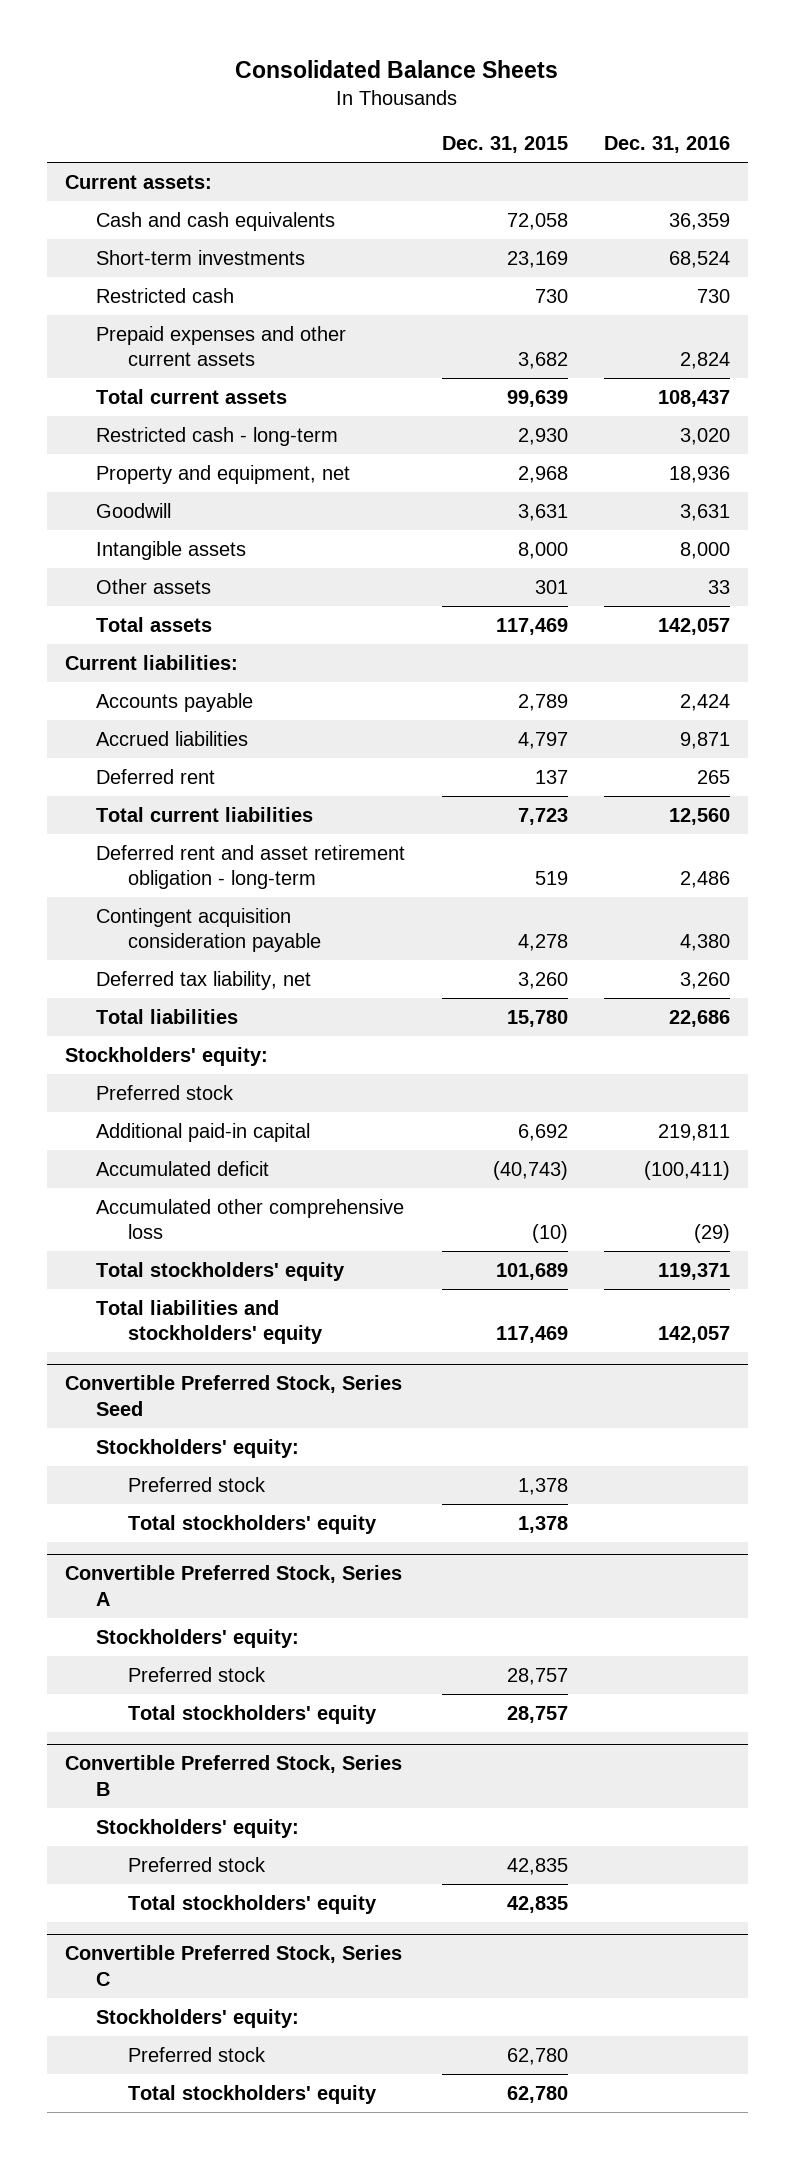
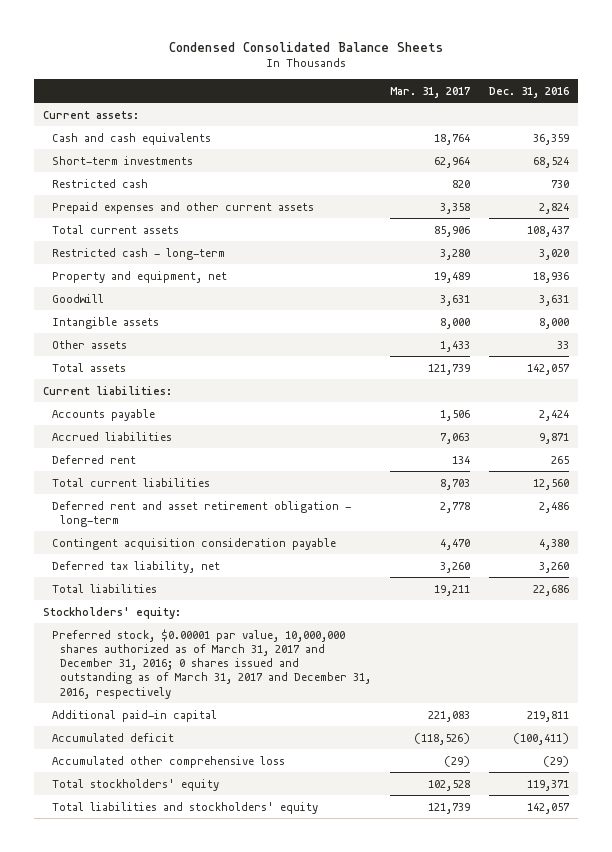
[235,59,559,78] Consolidated Balance Sheets -> [168,41,443,52] Condensed Consolidated Balance Sheets
[441,136,568,154] Dec. 31, 2015 -> none
none -> [389,86,470,98] Mar. 31, 2017
[96,1084,235,1100] Preferred stock -> [51,628,372,699] Preferred stock, $0.00001 par value, 10,000,000 shares authorized as of March 31, 2017 and December 31, 2016; 0 shares issued and outstanding as of March 31, 2017 and December 31, 2016, respectively
[64,1375,402,1416] Convertible Preferred Stock, Series Seed -> none
[96,1438,300,1458] Stockholders' equity: -> none
[127,1476,266,1492] Preferred stock -> none
[127,1514,377,1534] Total stockholders' equity -> none
[64,1565,402,1606] Convertible Preferred Stock, Series A -> none
[96,1628,300,1648] Stockholders' equity: -> none
[127,1666,266,1682] Preferred stock -> none
[127,1704,377,1724] Total stockholders' equity -> none
[64,1755,402,1796] Convertible Preferred Stock, Series B -> none
[96,1818,300,1838] Stockholders' equity: -> none
[127,1856,266,1872] Preferred stock -> none
[127,1894,377,1914] Total stockholders' equity -> none
[64,1945,402,1986] Convertible Preferred Stock, Series C -> none
[96,2008,300,2028] Stockholders' equity: -> none
[127,2046,266,2062] Preferred stock -> none
[127,2084,377,2104] Total stockholders' equity -> none

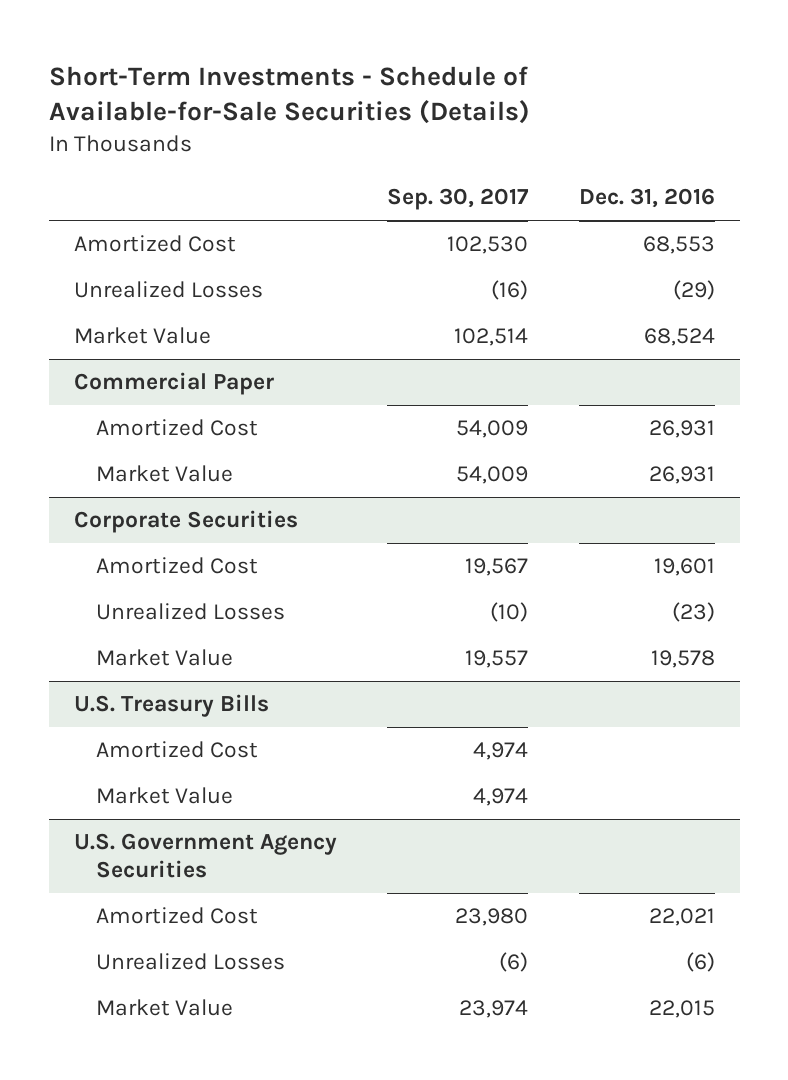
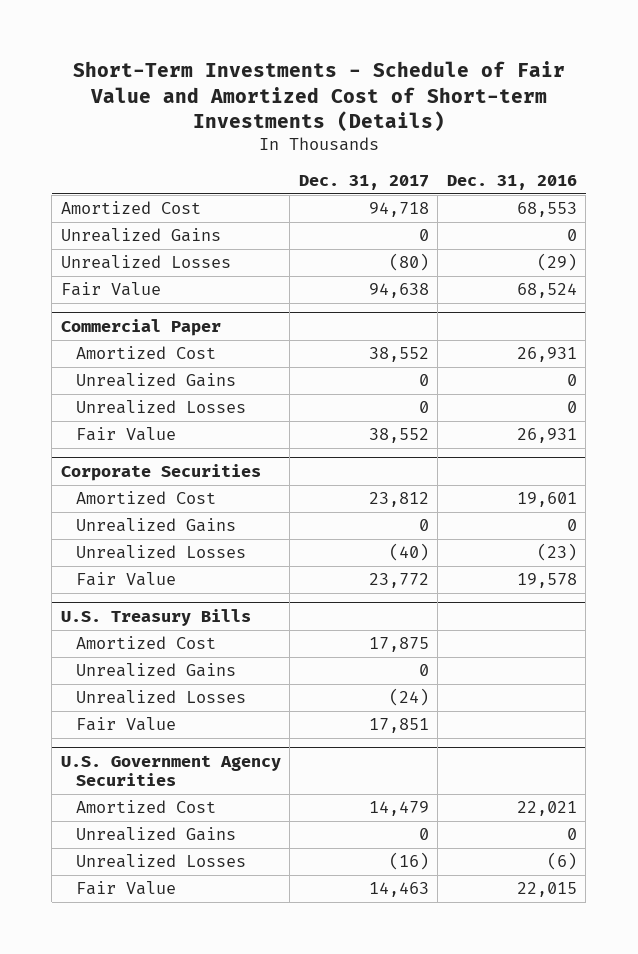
[48,65,530,125] Short-Term Investments - Schedule of Available-for-Sale Securities (Details) -> [72,61,565,133] Short-Term Investments - Schedule of Fair Value and Amortized Cost of Short-term Investments (Details)
[387,188,530,211] Sep. 30, 2017 -> none
none -> [298,174,429,190] Dec. 31, 2017
none -> [60,228,221,243] Unrealized Gains
[73,327,211,345] Market Value -> [60,282,161,297] Fair Value
none -> [75,373,236,388] Unrealized Gains
none -> [75,400,246,415] Unrealized Losses
[95,465,233,483] Market Value -> [75,427,176,442] Fair Value
none -> [75,518,236,533] Unrealized Gains
[95,649,233,667] Market Value -> [75,572,176,587] Fair Value
none -> [75,663,236,678] Unrealized Gains
none -> [75,690,246,705] Unrealized Losses
[95,787,233,805] Market Value -> [75,717,176,732] Fair Value
none -> [75,827,236,842] Unrealized Gains
[95,999,233,1017] Market Value -> [75,881,176,896] Fair Value

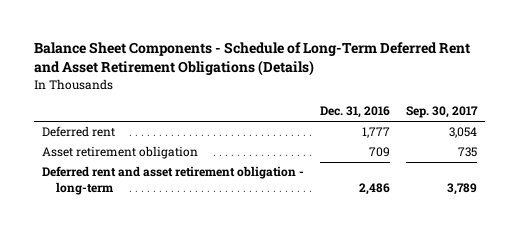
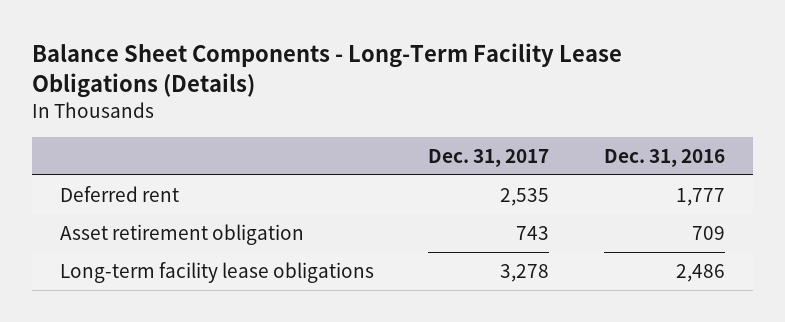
[34,42,471,77] Balance Sheet Components - Schedule of Long-Term Deferred Rent and Asset Retirement Obligations (Details) -> [32,42,623,98] Balance Sheet Components - Long-Term Facility Lease Obligations (Details)
[405,106,478,119] Sep. 30, 2017 -> none
none -> [428,148,550,167] Dec. 31, 2017
[42,166,305,195] Deferred rent and asset retirement obligation - long-term -> [59,261,374,283] Long-term facility lease obligations

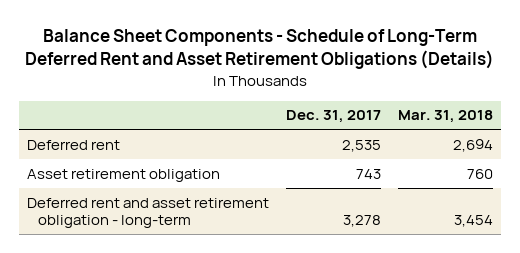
[32,42,623,98] Balance Sheet Components - Long-Term Facility Lease Obligations (Details) -> [25,29,495,70] Balance Sheet Components - Schedule of Long-Term Deferred Rent and Asset Retirement Obligations (Details)
[604,148,726,167] Dec. 31, 2016 -> none
none -> [397,110,493,124] Mar. 31, 2018
[59,261,374,283] Long-term facility lease obligations -> [27,197,270,229] Deferred rent and asset retirement obligation - long-term

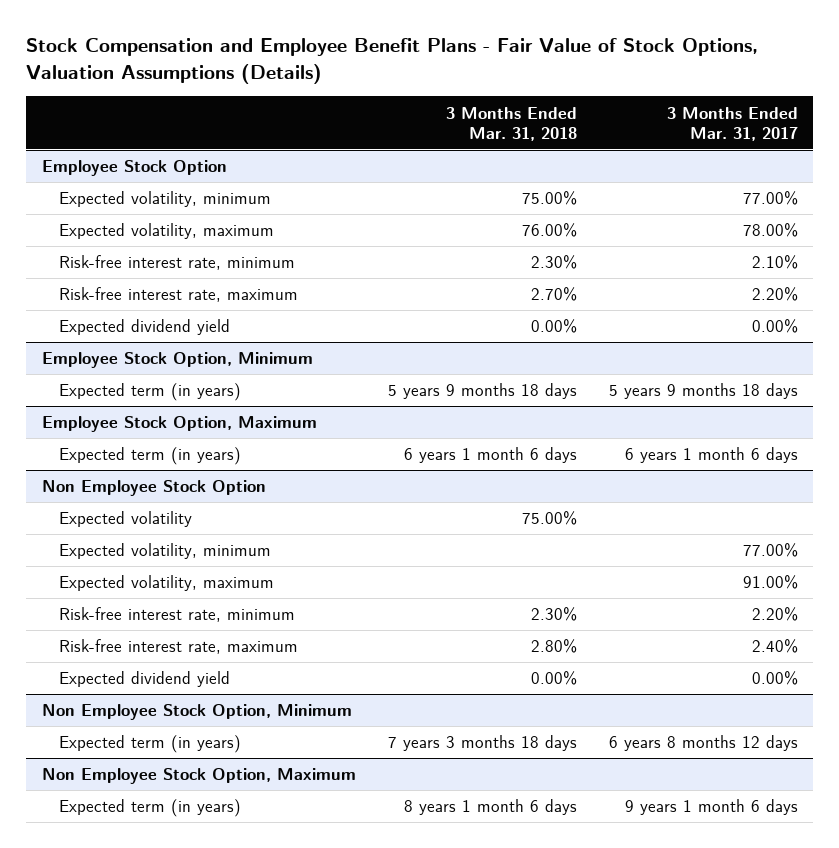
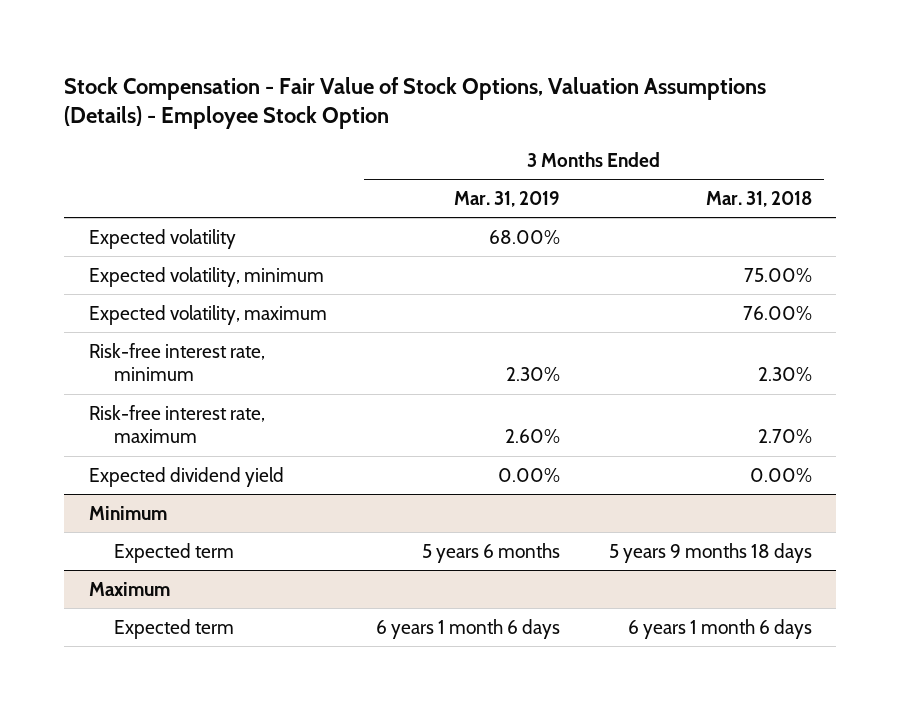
[25,38,758,85] Stock Compensation and Employee Benefit Plans - Fair Value of Stock Options, Valuation Assumptions (Details) -> [64,76,767,130] Stock Compensation - Fair Value of Stock Options, Valuation Assumptions (Details) - Employee Stock Option
[666,106,798,141] 3 Months Ended Mar. 31, 2017 -> none
none -> [453,191,560,208] Mar. 31, 2019
[41,160,227,177] Employee Stock Option -> none
none -> [88,228,236,249] Expected volatility
[41,352,313,369] Employee Stock Option, Minimum -> none
[41,416,317,433] Employee Stock Option, Maximum -> none
[41,480,266,497] Non Employee Stock Option -> none
[59,511,193,528] Expected volatility -> none
[59,543,272,560] Expected volatility, minimum -> none
[59,575,275,592] Expected volatility, maximum -> none
[59,607,296,623] Risk-free interest rate, minimum -> none
[59,639,299,655] Risk-free interest rate, maximum -> none
[59,671,231,688] Expected dividend yield -> none
[41,704,352,721] Non Employee Stock Option, Minimum -> none
[59,735,242,754] Expected term (in years) -> none
[41,768,356,785] Non Employee Stock Option, Maximum -> none
[59,799,242,818] Expected term (in years) -> none
none -> [88,505,167,520] Minimum
[59,383,242,402] Expected term (in years) -> [113,542,234,563] Expected term
none -> [88,581,170,596] Maximum
[59,447,242,466] Expected term (in years) -> [113,618,234,639] Expected term

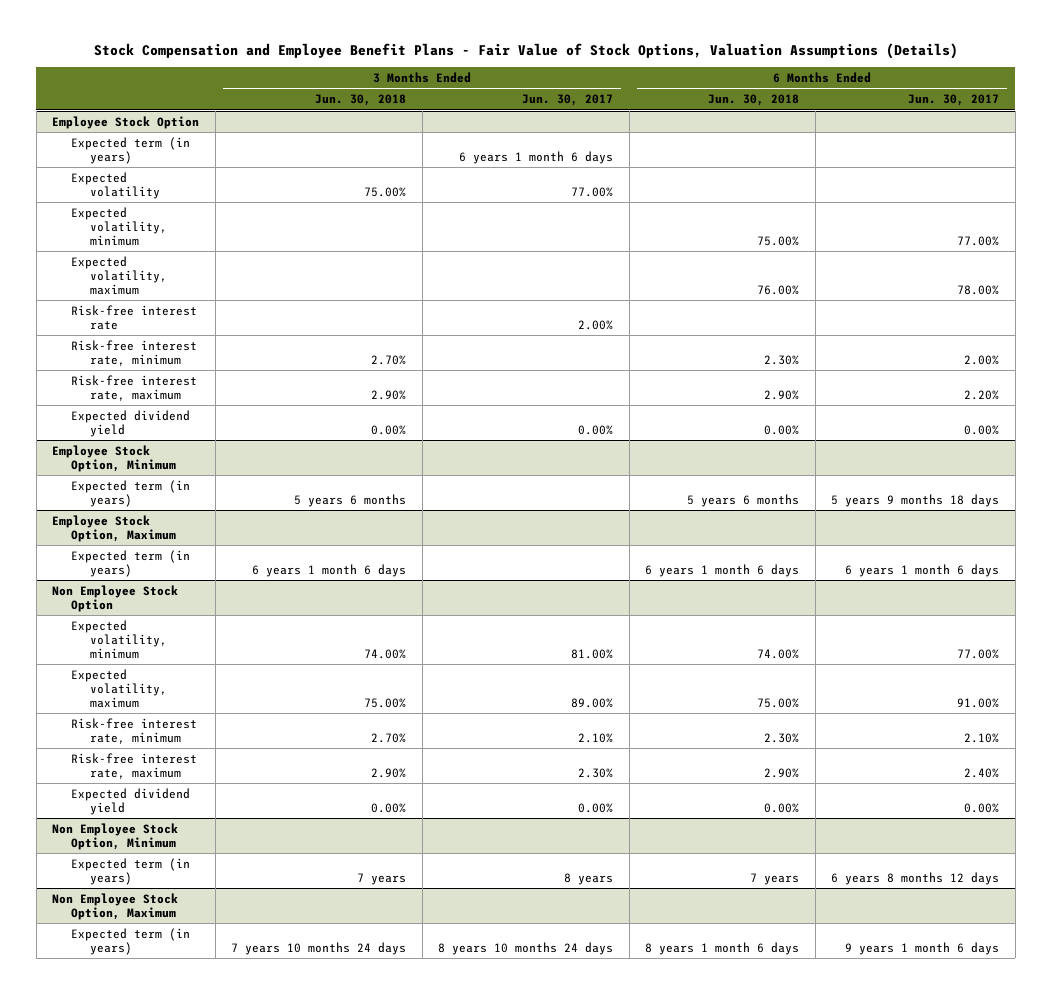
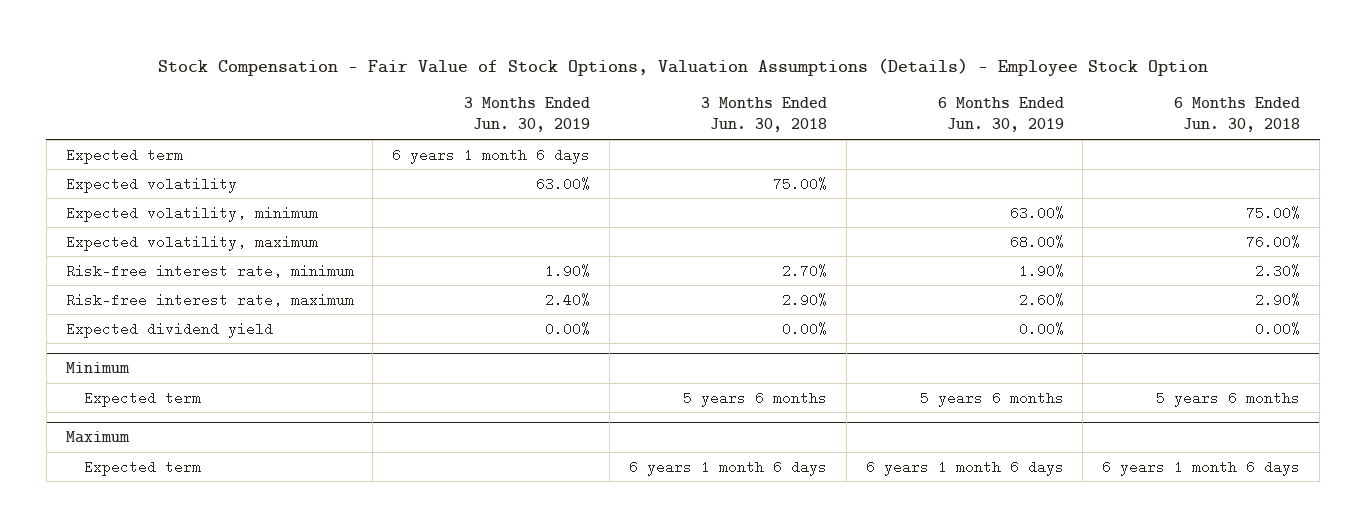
[93,43,958,60] Stock Compensation and Employee Benefit Plans - Fair Value of Stock Options, Valuation Assumptions (Details) -> [157,57,1208,76] Stock Compensation - Fair Value of Stock Options, Valuation Assumptions (Details) - Employee Stock Option
[522,94,614,107] Jun. 30, 2017 -> none
[908,94,1000,107] Jun. 30, 2017 -> none
none -> [464,97,591,133] 3 Months Ended Jun. 30, 2019
none -> [937,97,1064,133] 6 Months Ended Jun. 30, 2019
[52,115,200,129] Employee Stock Option -> none
[71,136,191,164] Expected term (in years) -> [65,147,183,164] Expected term
[71,304,198,330] Risk-free interest rate -> none
[52,444,177,472] Employee Stock Option, Minimum -> none
[52,514,177,542] Employee Stock Option, Maximum -> none
[52,584,179,612] Non Employee Stock Option -> none
[71,619,168,659] Expected volatility, minimum -> none
[71,668,168,708] Expected volatility, maximum -> none
[71,717,198,744] Risk-free interest rate, minimum -> none
[71,752,198,779] Risk-free interest rate, maximum -> none
[71,787,191,815] Expected dividend yield -> none
[52,822,179,850] Non Employee Stock Option, Minimum -> none
[71,857,191,885] Expected term (in years) -> none
[52,892,179,920] Non Employee Stock Option, Maximum -> none
[71,927,191,955] Expected term (in years) -> none
none -> [65,362,130,374] Minimum
[71,479,191,507] Expected term (in years) -> [83,390,201,407] Expected term
none -> [65,431,130,444] Maximum
[71,549,191,577] Expected term (in years) -> [83,459,201,476] Expected term

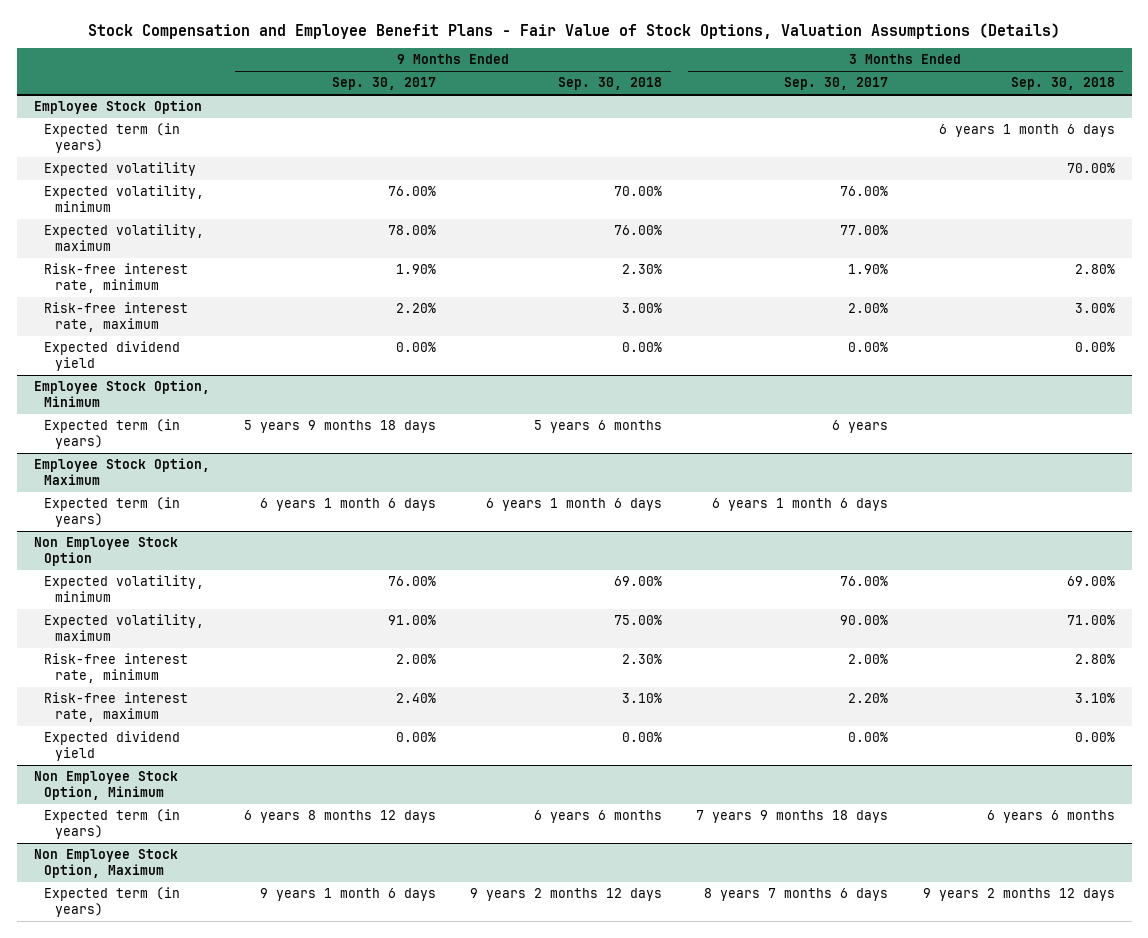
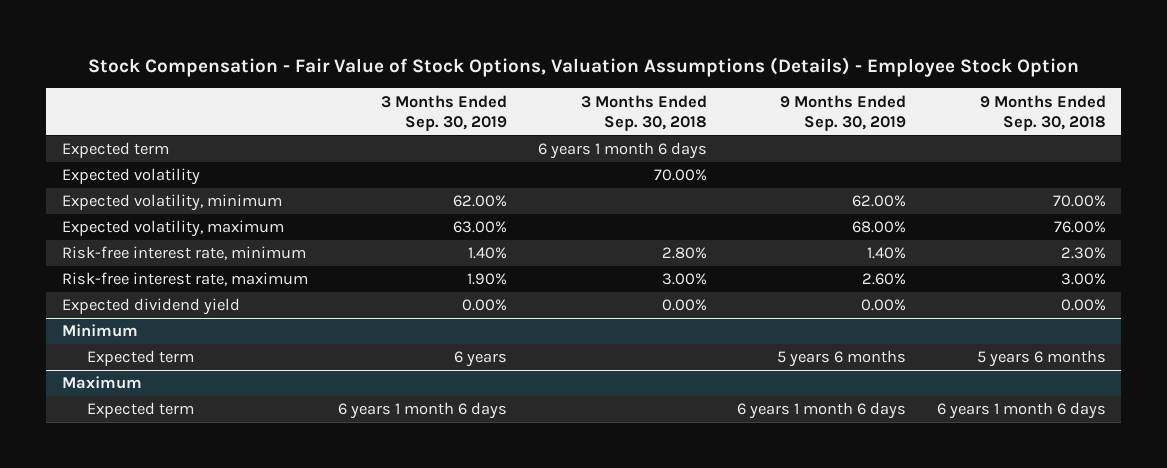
[88,23,1061,40] Stock Compensation and Employee Benefit Plans - Fair Value of Stock Options, Valuation Assumptions (Details) -> [87,56,1079,77] Stock Compensation - Fair Value of Stock Options, Valuation Assumptions (Details) - Employee Stock Option
[331,77,436,91] Sep. 30, 2017 -> none
[784,77,889,91] Sep. 30, 2017 -> none
none -> [381,94,508,131] 3 Months Ended Sep. 30, 2019
none -> [780,94,907,131] 9 Months Ended Sep. 30, 2019
[33,99,202,114] Employee Stock Option -> none
[44,122,181,153] Expected term (in years) -> [61,142,169,159] Expected term
[33,379,210,407] Employee Stock Option, Minimum -> none
[33,457,210,485] Employee Stock Option, Maximum -> none
[33,536,178,566] Non Employee Stock Option -> none
[44,574,205,602] Expected volatility, minimum -> none
[44,613,205,641] Expected volatility, maximum -> none
[44,652,189,683] Risk-free interest rate, minimum -> none
[44,691,189,722] Risk-free interest rate, maximum -> none
[44,730,181,761] Expected dividend yield -> none
[33,770,178,800] Non Employee Stock Option, Minimum -> none
[44,808,181,839] Expected term (in years) -> none
[33,848,178,878] Non Employee Stock Option, Maximum -> none
[44,886,181,917] Expected term (in years) -> none
none -> [61,324,138,338] Minimum
[44,418,181,449] Expected term (in years) -> [87,350,195,367] Expected term
none -> [61,376,142,390] Maximum
[44,496,181,527] Expected term (in years) -> [87,402,195,419] Expected term

